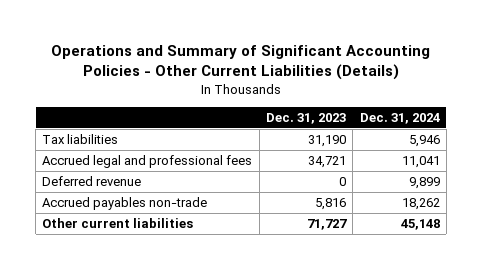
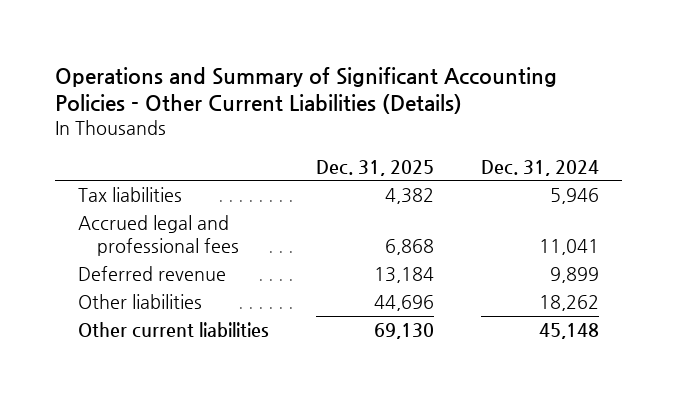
[265,113,346,125] Dec. 31, 2023 -> none
none -> [315,159,434,176] Dec. 31, 2025
[42,197,208,211] Accrued payables non-trade -> [78,294,203,310] Other liabilities

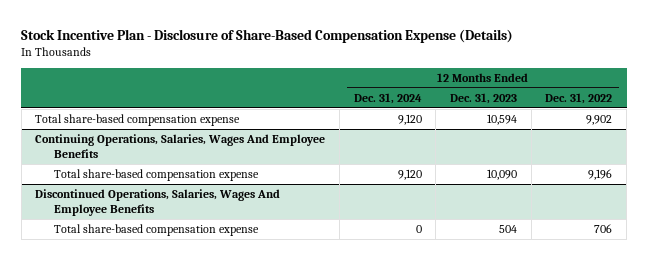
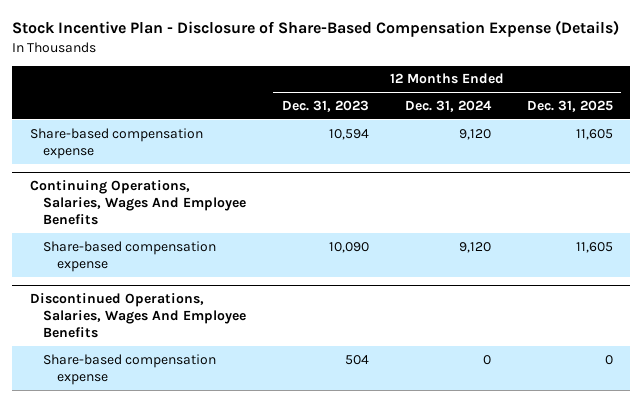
[545,92,613,104] Dec. 31, 2022 -> none
none -> [526,99,613,112] Dec. 31, 2025
[35,114,241,127] Total share-based compensation expense -> [29,127,203,159] Share-based compensation expense
[53,169,259,182] Total share-based compensation expense -> [43,240,217,272] Share-based compensation expense
[53,224,259,237] Total share-based compensation expense -> [43,353,217,385] Share-based compensation expense

